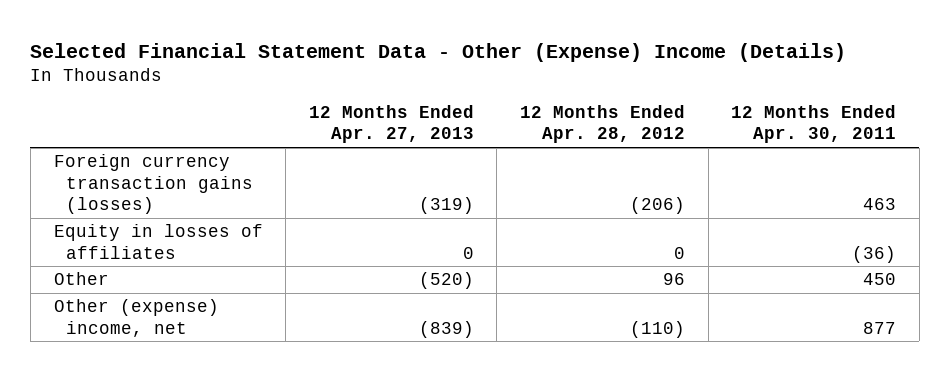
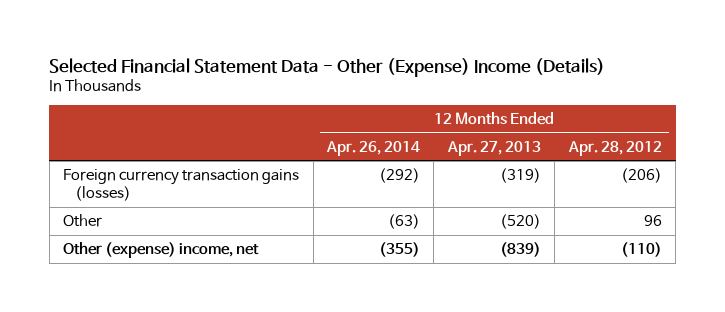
[731,105,897,144] 12 Months Ended Apr. 30, 2011 -> none
none -> [325,140,420,156] Apr. 26, 2014
[53,224,263,259] Equity in losses of affiliates -> none

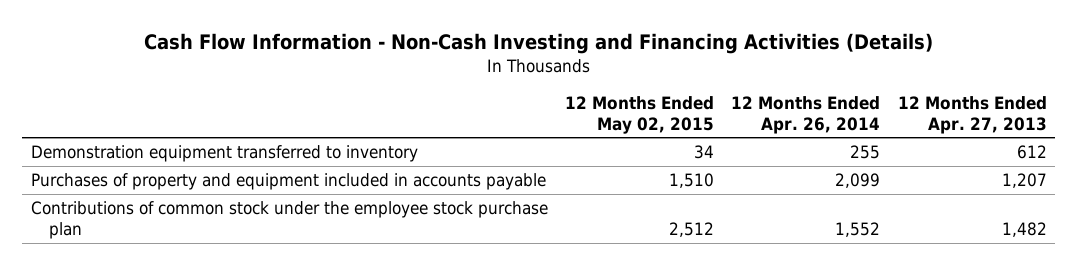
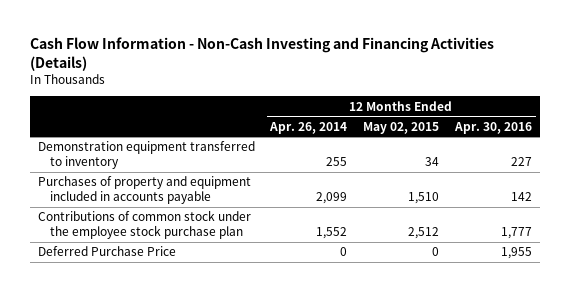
[897,95,1047,134] 12 Months Ended Apr. 27, 2013 -> none
none -> [453,121,532,134] Apr. 30, 2016
none -> [37,246,176,257] Deferred Purchase Price

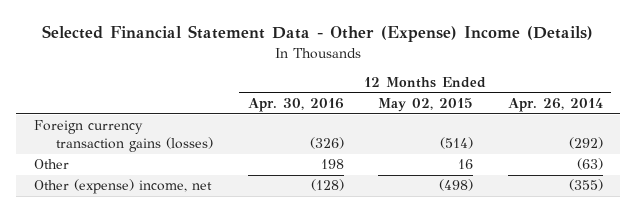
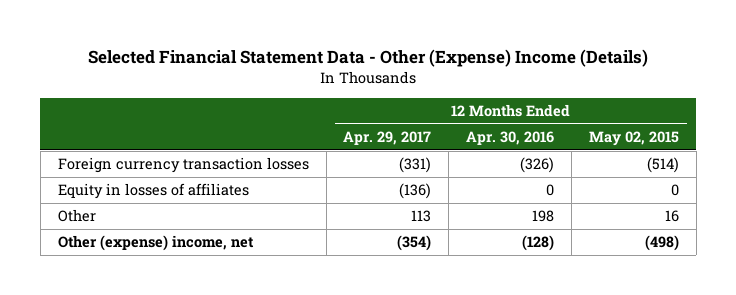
[507,98,603,113] Apr. 26, 2014 -> none
none -> [343,131,432,146] Apr. 29, 2017
[33,120,214,153] Foreign currency transaction gains (losses) -> [57,157,309,174] Foreign currency transaction losses
none -> [57,183,249,200] Equity in losses of affiliates

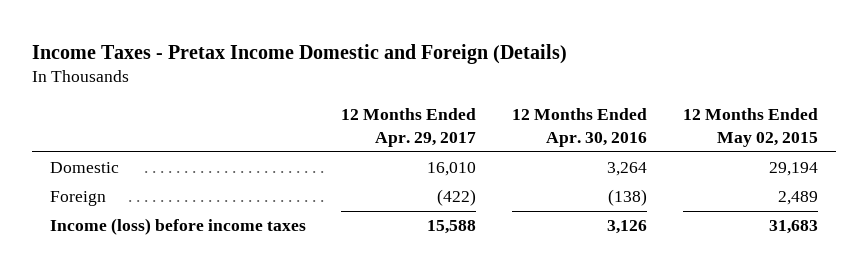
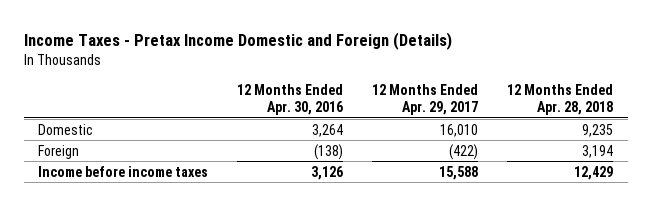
[683,108,819,147] 12 Months Ended May 02, 2015 -> none
none -> [507,84,614,115] 12 Months Ended Apr. 28, 2018
[49,218,306,236] Income (loss) before income taxes -> [38,165,209,177] Income before income taxes

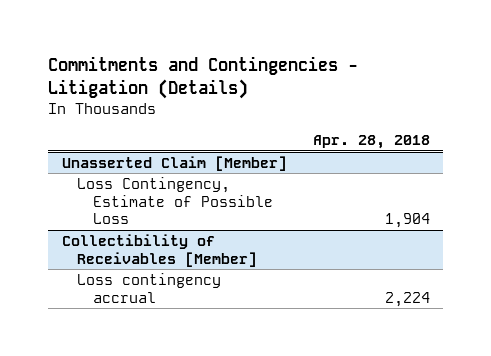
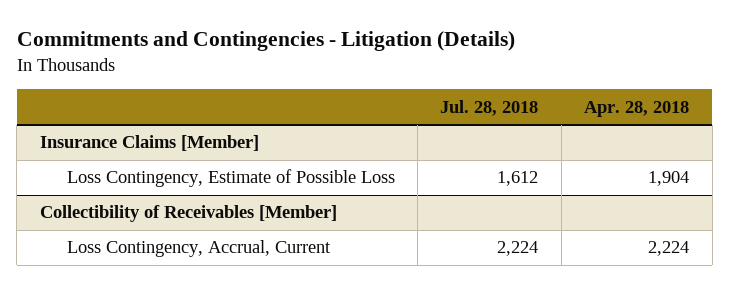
none -> [440,99,539,116] Jul. 28, 2018
[61,155,287,171] Unasserted Claim [Member] -> [39,135,259,152] Insurance Claims [Member]
[77,272,222,303] Loss contingency accrual -> [66,240,331,258] Loss Contingency, Accrual, Current

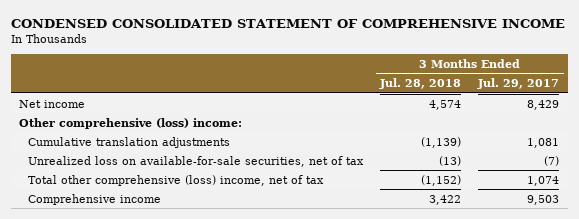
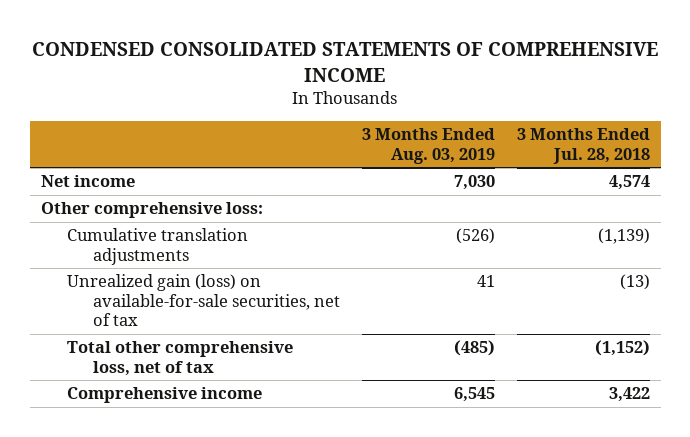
[10,18,565,28] CONDENSED CONSOLIDATED STATEMENT OF COMPREHENSIVE INCOME -> [32,41,659,82] CONDENSED CONSOLIDATED STATEMENTS OF COMPREHENSIVE INCOME
[477,77,560,89] Jul. 29, 2017 -> none
none -> [361,128,495,164] 3 Months Ended Aug. 03, 2019
[19,117,243,129] Other comprehensive (loss) income: -> [40,202,263,219] Other comprehensive loss:
[27,155,364,167] Unrealized loss on available-for-sale securities, net of tax -> [66,274,340,327] Unrealized gain (loss) on available-for-sale securities, net of tax
[27,174,324,186] Total other comprehensive (loss) income, net of tax -> [66,341,293,376] Total other comprehensive loss, net of tax

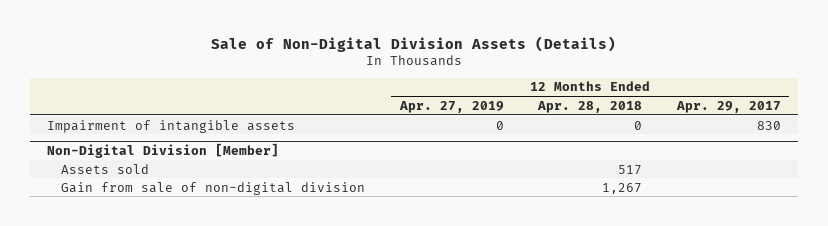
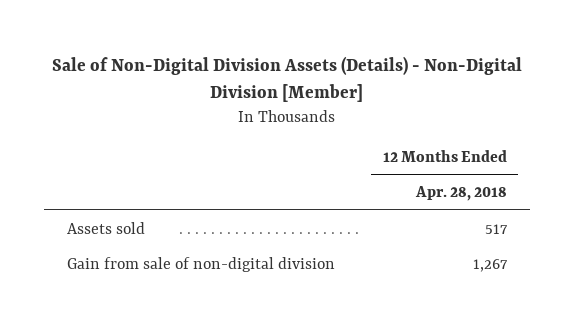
[210,35,616,52] Sale of Non-Digital Division Assets (Details) -> [51,55,522,102] Sale of Non-Digital Division Assets (Details) - Non-Digital Division [Member]
[398,100,504,113] Apr. 27, 2019 -> none
[675,100,781,113] Apr. 29, 2017 -> none
[47,119,296,133] Impairment of intangible assets -> none
[47,142,280,158] Non-Digital Division [Member] -> none

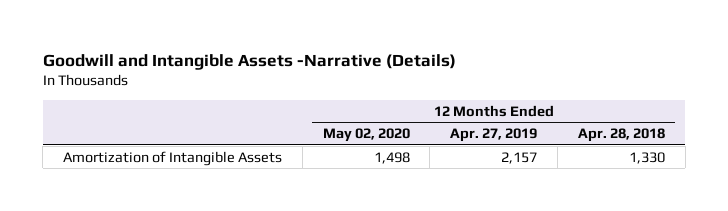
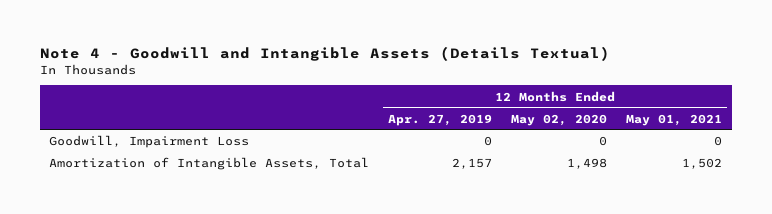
[42,53,456,70] Goodwill and Intangible Assets -Narrative (Details) -> [39,45,610,61] Note 4 - Goodwill and Intangible Assets (Details Textual)
[577,128,665,143] Apr. 28, 2018 -> none
none -> [626,113,723,126] May 01, 2021
none -> [49,135,250,149] Goodwill, Impairment Loss
[62,150,282,166] Amortization of Intangible Assets -> [49,157,370,171] Amortization of Intangible Assets, Total

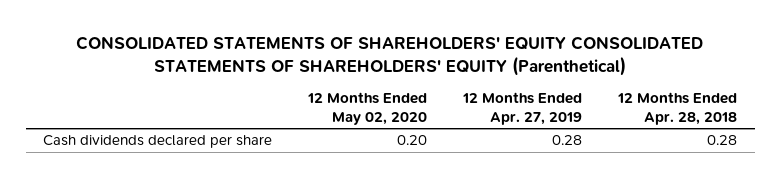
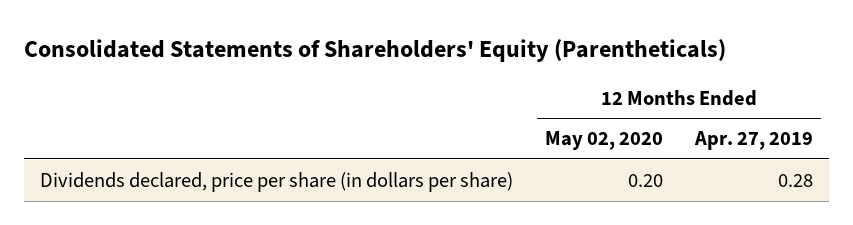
[76,35,704,77] CONSOLIDATED STATEMENTS OF SHAREHOLDERS' EQUITY CONSOLIDATED STATEMENTS OF SHAREHOLDERS' EQUITY (Parenthetical) -> [24,38,727,62] Consolidated Statements of Shareholders' Equity (Parentheticals)
[617,92,738,126] 12 Months Ended Apr. 28, 2018 -> none
[43,135,273,149] Cash dividends declared per share -> [40,172,514,193] Dividends declared, price per share (in dollars per share)

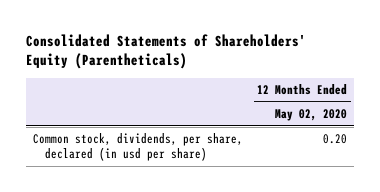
[693,131,813,151] Apr. 27, 2019 -> none
[40,172,514,193] Dividends declared, price per share (in dollars per share) -> [32,133,243,162] Common stock, dividends, per share, declared (in usd per share)

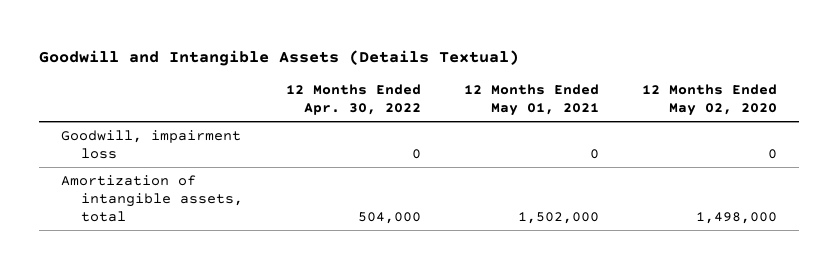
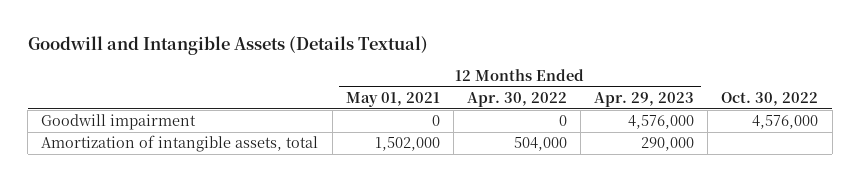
[642,84,778,117] 12 Months Ended May 02, 2020 -> none
none -> [594,91,695,107] Apr. 29, 2023
none -> [721,91,819,106] Oct. 30, 2022
[60,129,241,159] Goodwill, impairment loss -> [41,114,197,131] Goodwill impairment

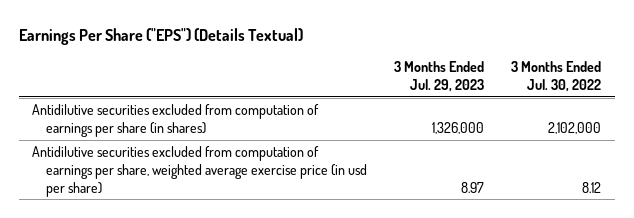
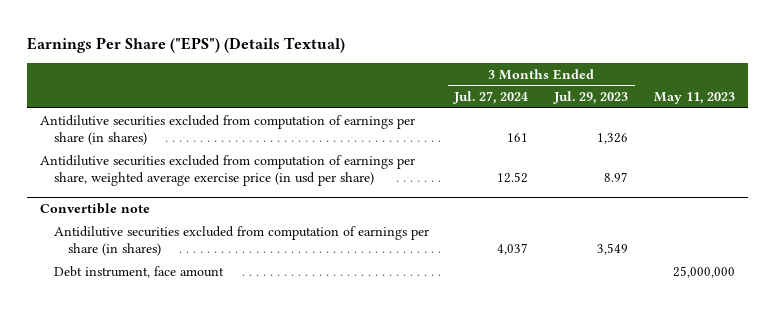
[511,61,602,92] 3 Months Ended Jul. 30, 2022 -> none
none -> [453,91,529,105] Jul. 27, 2024
none -> [653,92,735,105] May 11, 2023
[432,121,485,134] 1,326,000 -> [597,132,629,144] 1,326
none -> [39,203,150,215] Convertible note
none -> [53,225,429,256] Antidilutive securities excluded from computation of earnings per share (in shares)
none -> [53,265,224,278] Debt instrument, face amount

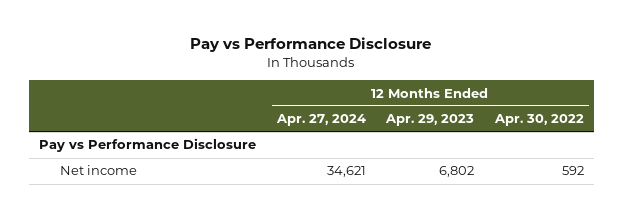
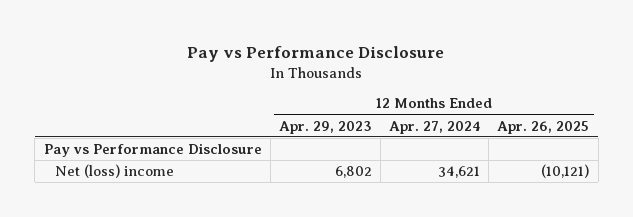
[493,114,584,127] Apr. 30, 2022 -> none
none -> [497,120,590,134] Apr. 26, 2025
[59,165,137,176] Net income -> [54,164,174,179] Net (loss) income

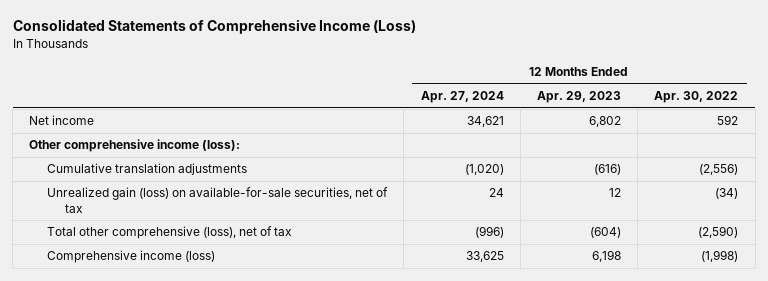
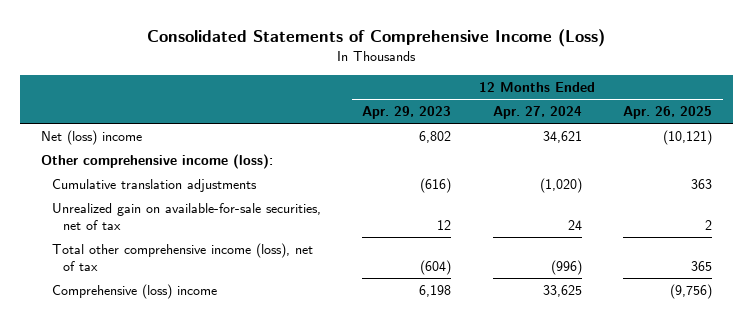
[654,91,739,104] Apr. 30, 2022 -> none
none -> [623,106,713,120] Apr. 26, 2025
[29,115,95,126] Net income -> [40,130,142,146] Net (loss) income
[47,187,389,213] Unrealized gain (loss) on available-for-sale securities, net of tax -> [51,203,321,230] Unrealized gain on available-for-sale securities, net of tax
[47,226,293,240] Total other comprehensive (loss), net of tax -> [51,243,313,271] Total other comprehensive income (loss), net of tax
[47,250,216,264] Comprehensive income (loss) -> [51,284,217,300] Comprehensive (loss) income

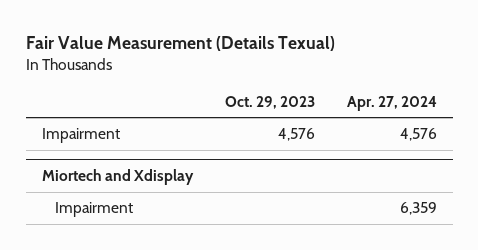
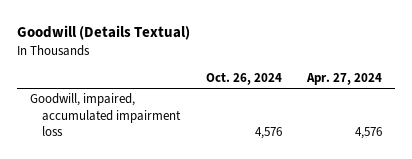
[25,36,335,52] Fair Value Measurement (Details Texual) -> [17,25,191,41] Goodwill (Details Textual)
[224,95,315,109] Oct. 29, 2023 -> none
none -> [205,73,282,86] Oct. 26, 2024
[41,169,194,186] Miortech and Xdisplay -> none
[54,202,133,218] Impairment -> none
[41,128,120,144] Impairment -> [30,93,181,136] Goodwill, impaired, accumulated impairment loss

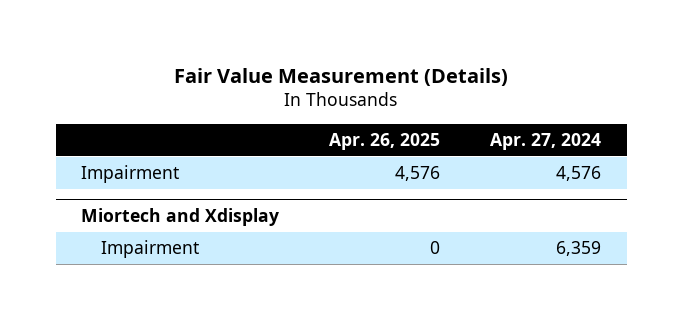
[17,25,191,41] Goodwill (Details Textual) -> [174,67,509,86] Fair Value Measurement (Details)
[205,73,282,86] Oct. 26, 2024 -> none
none -> [329,132,441,150] Apr. 26, 2025
[30,93,181,136] Goodwill, impaired, accumulated impairment loss -> [80,165,179,184] Impairment
none -> [80,207,279,226] Miortech and Xdisplay
none -> [101,240,200,259] Impairment

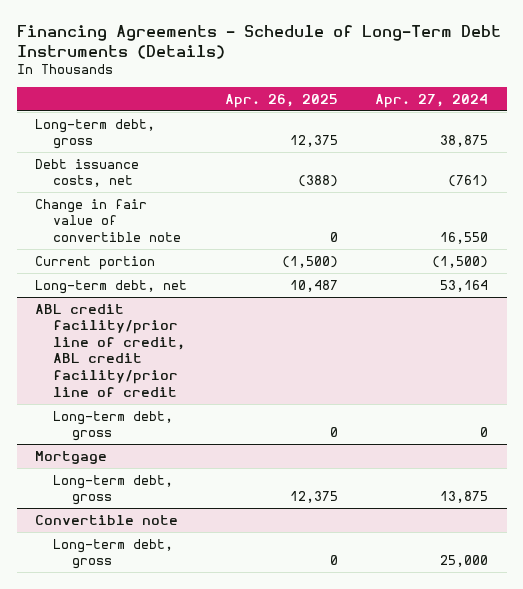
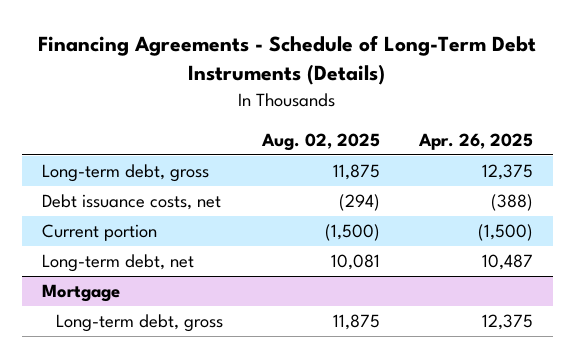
[374,94,488,109] Apr. 27, 2024 -> none
none -> [260,132,380,151] Aug. 02, 2025
[35,198,182,242] Change in fair value of convertible note -> none
[35,303,186,397] ABL credit facility/prior line of credit, ABL credit facility/prior line of credit -> none
[53,410,174,442] Long-term debt, gross -> none
[35,514,179,525] Convertible note -> none
[53,538,174,570] Long-term debt, gross -> none

